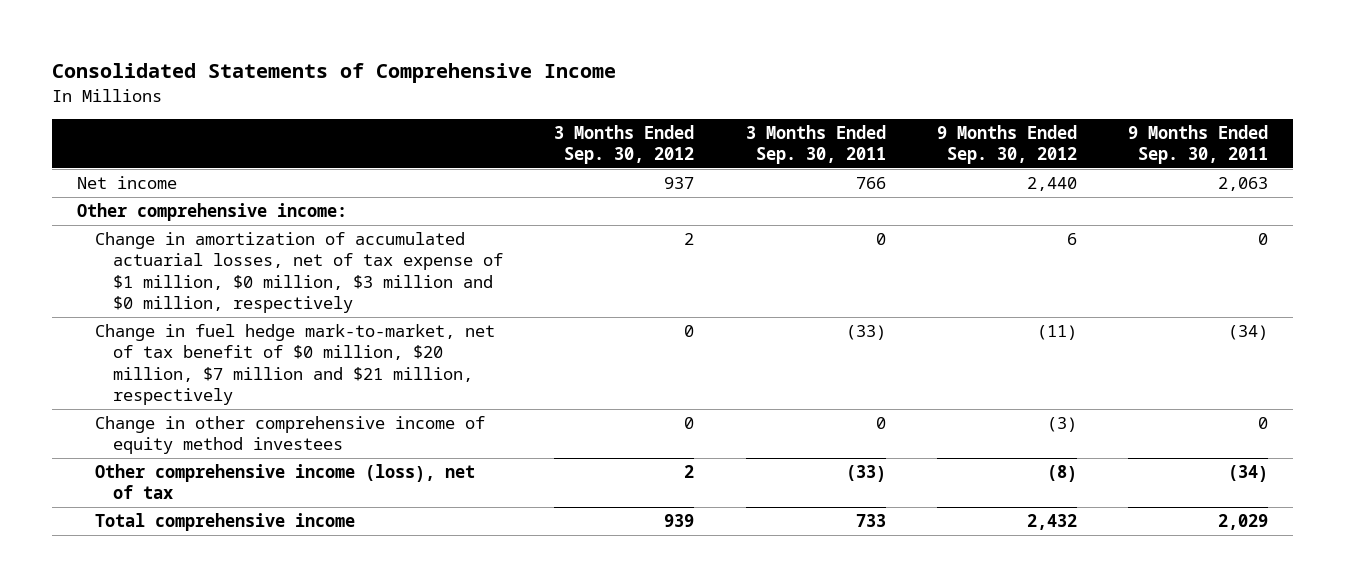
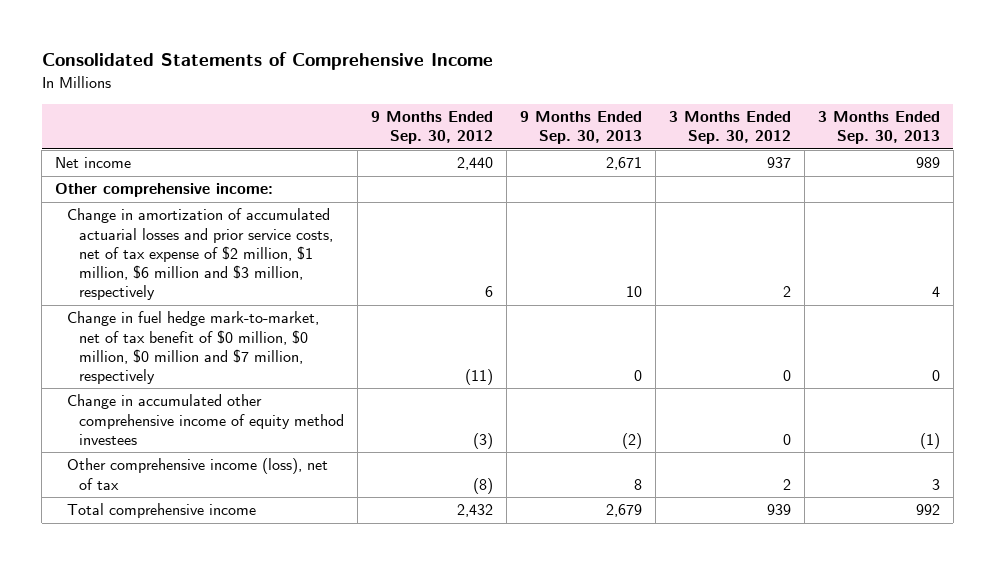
[745,124,886,165] 3 Months Ended Sep. 30, 2011 -> none
[1127,124,1268,165] 9 Months Ended Sep. 30, 2011 -> none
none -> [519,111,642,145] 9 Months Ended Sep. 30, 2013
none -> [817,111,940,145] 3 Months Ended Sep. 30, 2013
[95,231,504,314] Change in amortization of accumulated actuarial losses, net of tax expense of $1 million, $0 million, $3 million and $0 million, respectively -> [66,208,333,301] Change in amortization of accumulated actuarial losses and prior service costs, net of tax expense of $2 million, $1 million, $6 million and $3 million, respectively
[95,323,496,406] Change in fuel hedge mark-to-market, net of tax benefit of $0 million, $20 million, $7 million and $21 million, respectively -> [66,311,319,385] Change in fuel hedge mark-to-market, net of tax benefit of $0 million, $0 million, $0 million and $7 million, respectively
[95,415,486,455] Change in other comprehensive income of equity method investees -> [66,394,344,445] Change in accumulated other comprehensive income of equity method investees

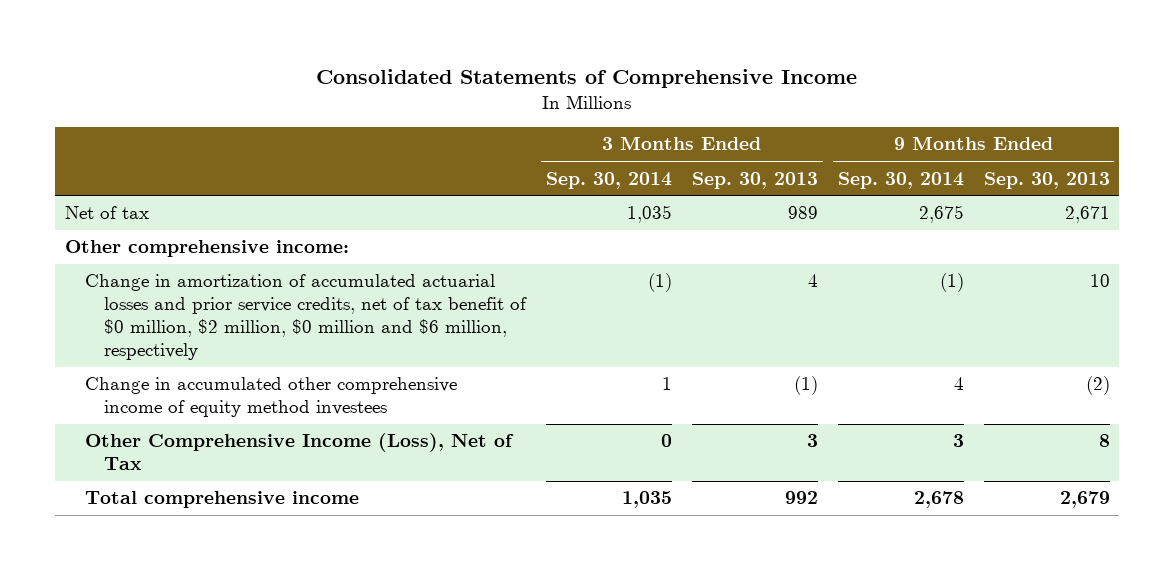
[370,111,493,145] 9 Months Ended Sep. 30, 2012 -> none
[668,111,791,145] 3 Months Ended Sep. 30, 2012 -> none
none -> [546,171,673,189] Sep. 30, 2014
none -> [837,171,964,189] Sep. 30, 2014
[55,157,132,169] Net income -> [65,206,150,220] Net of tax
[66,311,319,385] Change in fuel hedge mark-to-market, net of tax benefit of $0 million, $0 million, $0 million and $7 million, respectively -> none
[66,208,333,301] Change in amortization of accumulated actuarial losses and prior service costs, net of tax expense of $2 million, $1 million, $6 million and $3 million, respectively -> [84,274,528,360] Change in amortization of accumulated actuarial losses and prior service credits, net of tax benefit of $0 million, $2 million, $0 million and $6 million, respectively
[66,458,328,490] Other comprehensive income (loss), net of tax -> [84,433,514,471] Other Comprehensive Income (Loss), Net of Tax

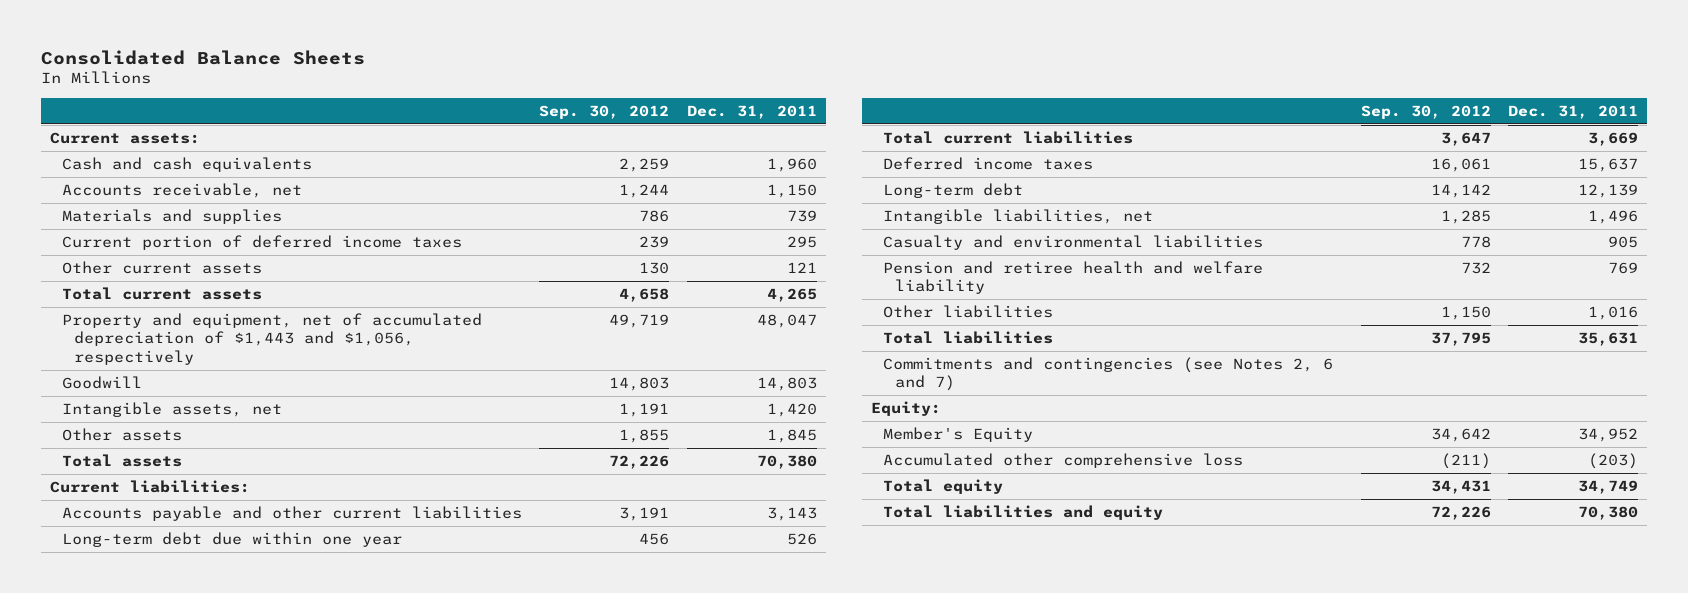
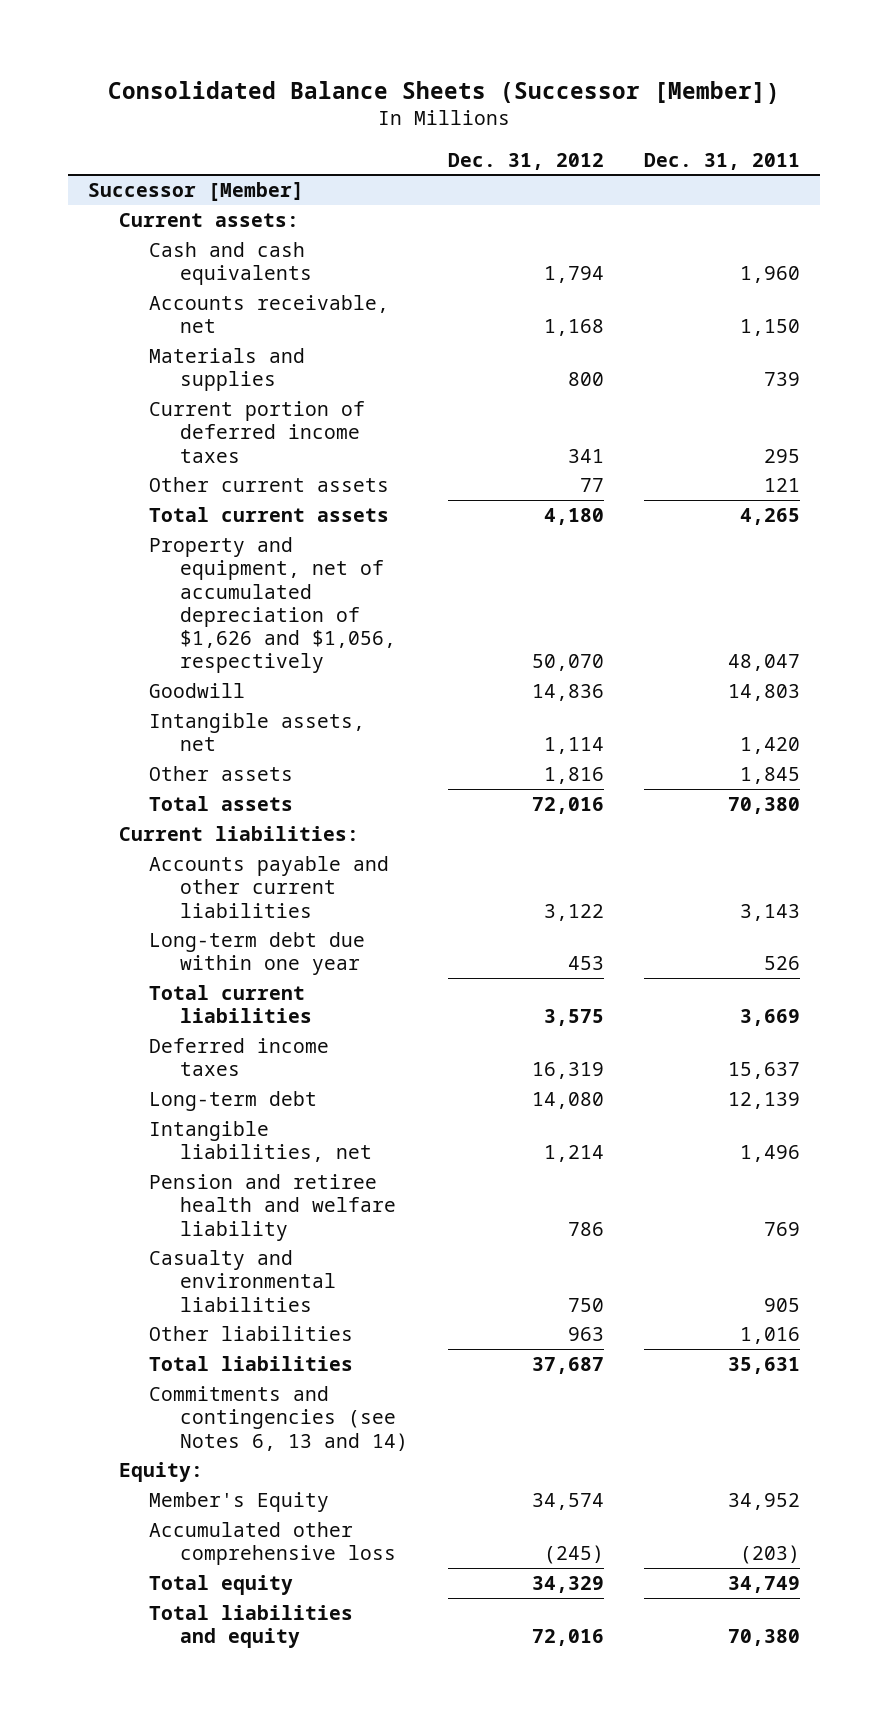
[40,49,365,65] Consolidated Balance Sheets -> [108,80,781,104] Consolidated Balance Sheets (Successor [Member])
[539,105,670,120] Sep. 30, 2012 -> none
none -> [447,152,604,170] Dec. 31, 2012
none -> [88,182,305,202] Successor [Member]
[61,313,482,365] Property and equipment, net of accumulated depreciation of $1,443 and $1,056, respectively -> [149,537,396,674] Property and equipment, net of accumulated depreciation of $1,626 and $1,056, respectively
[883,235,1264,251] Casualty and environmental liabilities -> none
none -> [149,1250,336,1312] Casualty and environmental liabilities
[883,357,1334,392] Commitments and contingencies (see Notes 2, 6 and 7) -> [149,1386,408,1451] Commitments and contingencies (see Notes 6, 13 and 14)

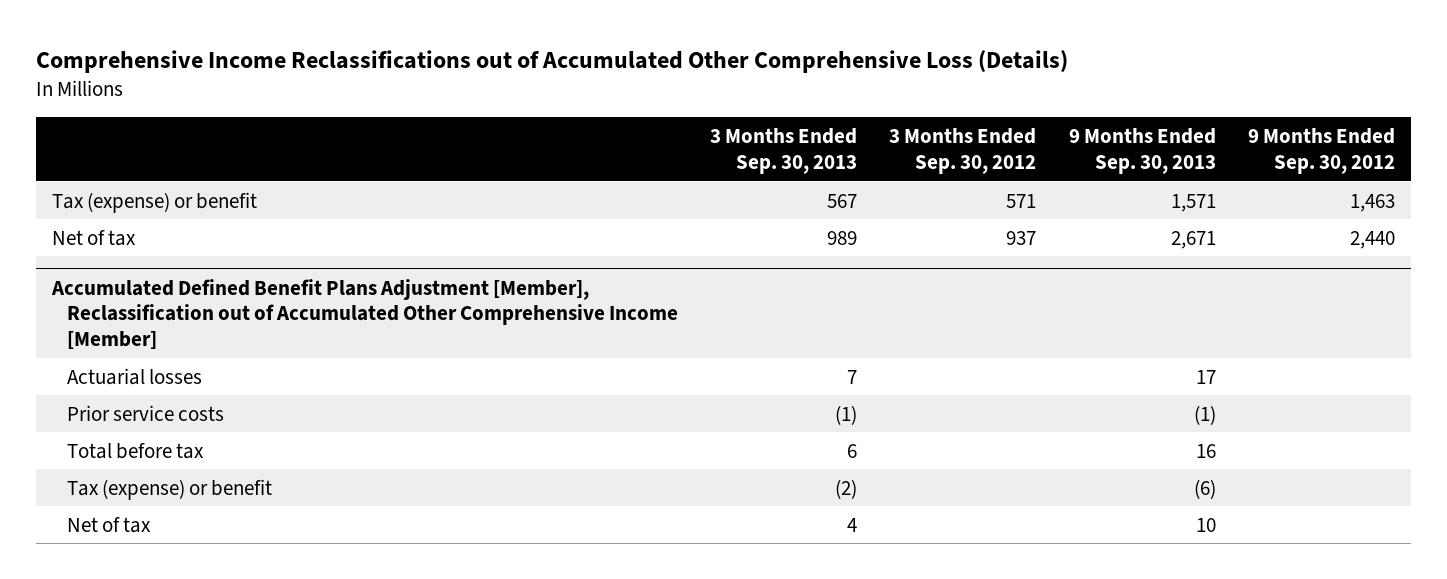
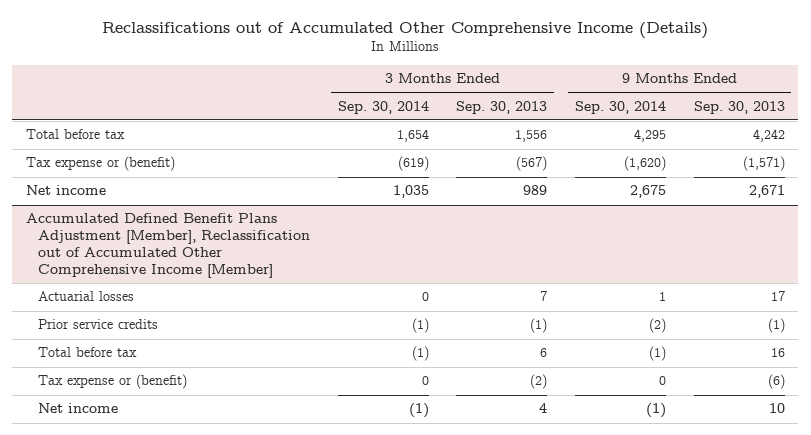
[35,50,1068,74] Comprehensive Income Reclassifications out of Accumulated Other Comprehensive Loss (Details) -> [102,22,709,40] Reclassifications out of Accumulated Other Comprehensive Income (Details)
[889,127,1037,174] 3 Months Ended Sep. 30, 2012 -> none
[1247,127,1395,174] 9 Months Ended Sep. 30, 2012 -> none
none -> [337,100,429,114] Sep. 30, 2014
none -> [574,100,666,114] Sep. 30, 2014
none -> [26,129,126,140] Total before tax
[51,191,257,213] Tax (expense) or benefit -> [26,156,176,172] Tax expense or (benefit)
[826,193,857,208] 567 -> [516,156,548,172] (567)
[1170,193,1216,212] 1,571 -> [742,156,785,172] (1,571)
[51,229,136,246] Net of tax -> [26,185,107,196] Net income
[66,404,224,421] Prior service costs -> [38,319,159,330] Prior service credits
[66,478,272,500] Tax (expense) or benefit -> [38,374,188,390] Tax expense or (benefit)
[66,516,151,533] Net of tax -> [38,403,119,414] Net income

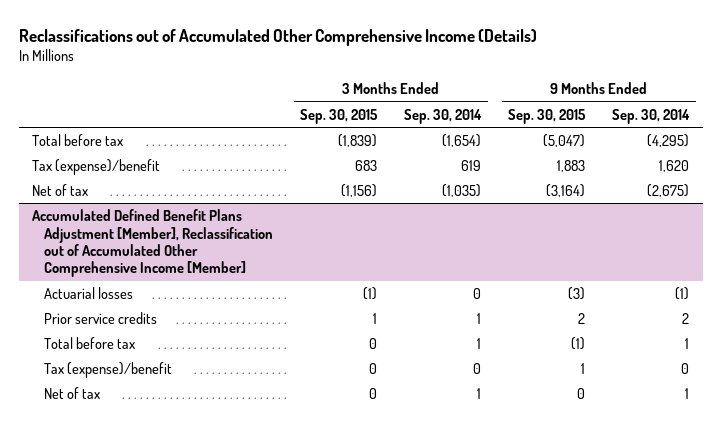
[456,100,548,114] Sep. 30, 2013 -> none
[693,100,785,114] Sep. 30, 2013 -> none
none -> [300,108,379,124] Sep. 30, 2015
none -> [508,108,587,124] Sep. 30, 2015
[396,129,429,143] 1,654 -> [442,134,482,148] (1,654)
[633,129,666,143] 4,295 -> [647,134,690,148] (4,295)
[26,156,176,172] Tax expense or (benefit) -> [32,159,161,176] Tax (expense)/benefit
[397,156,429,172] (619) -> [461,160,482,172] 619
[623,156,666,172] (1,620) -> [659,160,690,173] 1,620
[26,185,107,196] Net income -> [32,184,89,197] Net of tax
[392,185,429,199] 1,035 -> [442,184,482,198] (1,035)
[629,185,666,199] 2,675 -> [647,184,690,198] (2,675)
[658,292,666,302] 1 -> [675,287,690,301] (1)
[411,318,429,334] (1) -> [477,313,482,325] 1
[648,318,666,334] (2) -> [682,313,690,325] 2
[411,346,429,362] (1) -> [477,338,482,350] 1
[648,346,666,362] (1) -> [685,338,690,350] 1
[38,374,188,390] Tax expense or (benefit) -> [44,362,173,379] Tax (expense)/benefit
[38,403,119,414] Net income -> [44,387,101,400] Net of tax
[408,403,429,419] (1) -> [477,388,482,400] 1
[645,403,666,419] (1) -> [685,388,690,400] 1

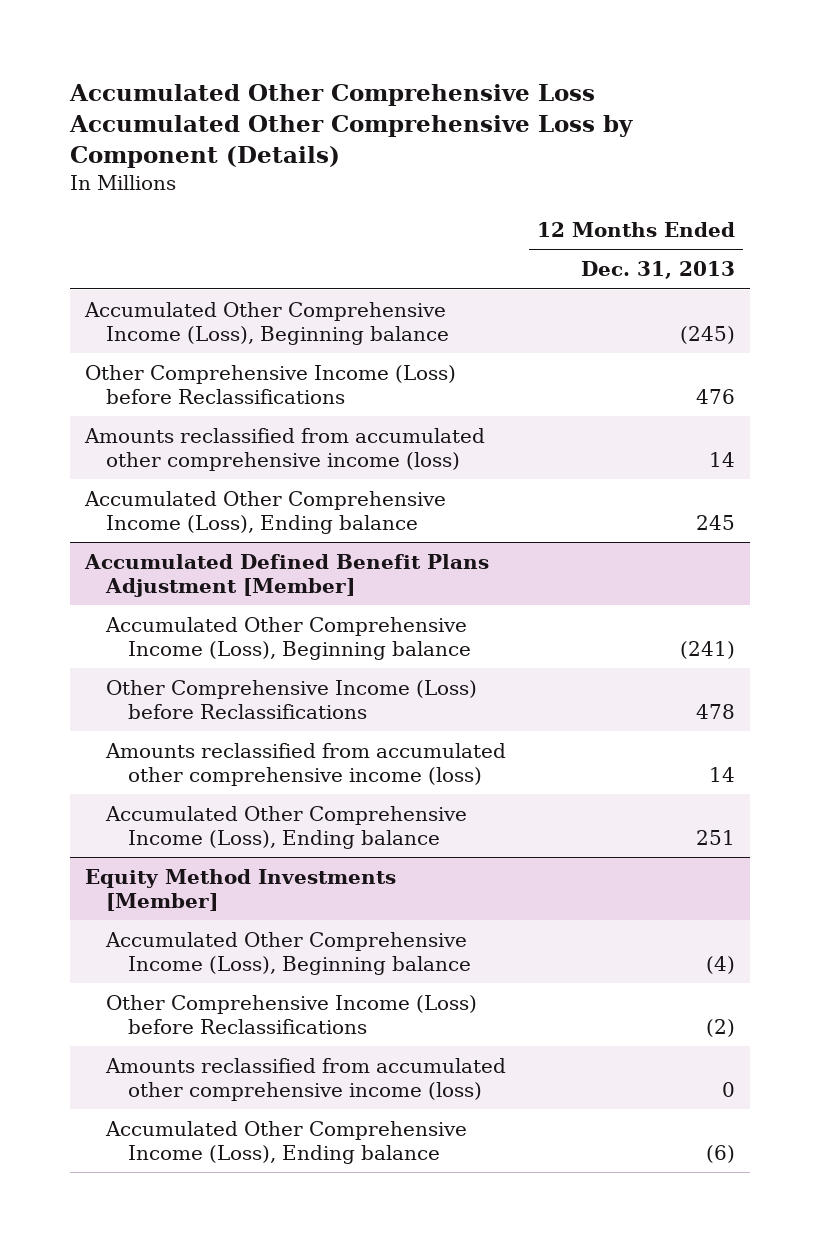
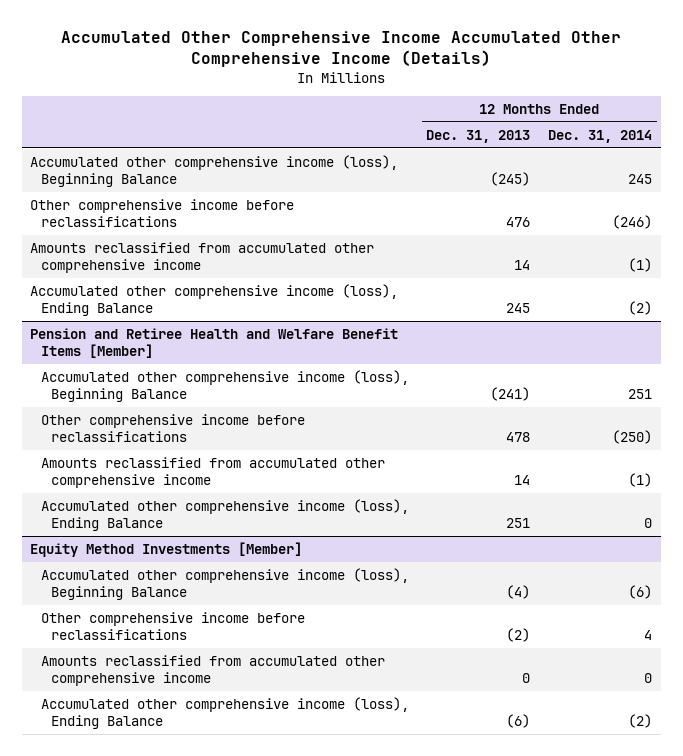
[68,83,633,168] Accumulated Other Comprehensive Loss Accumulated Other Comprehensive Loss by Component (Details) -> [61,30,622,68] Accumulated Other Comprehensive Income Accumulated Other Comprehensive Income (Details)
none -> [548,129,653,143] Dec. 31, 2014
[84,553,490,597] Accumulated Defined Benefit Plans Adjustment [Member] -> none
[84,301,450,345] Accumulated Other Comprehensive Income (Loss), Beginning balance -> [30,154,399,188] Accumulated other comprehensive income (loss), Beginning Balance
[85,364,457,404] Other Comprehensive Income (Loss) before Reclassifications -> [30,198,295,228] Other comprehensive income before reclassifications
[84,427,486,471] Amounts reclassified from accumulated other comprehensive income (loss) -> [30,241,375,274] Amounts reclassified from accumulated other comprehensive income
[84,490,447,534] Accumulated Other Comprehensive Income (Loss), Ending balance -> [30,283,399,317] Accumulated other comprehensive income (loss), Ending Balance
none -> [30,327,399,359] Pension and Retiree Health and Welfare Benefit Items [Member]
[105,616,471,660] Accumulated Other Comprehensive Income (Loss), Beginning balance -> [40,369,409,403] Accumulated other comprehensive income (loss), Beginning Balance
[106,679,478,719] Other Comprehensive Income (Loss) before Reclassifications -> [40,413,305,443] Other comprehensive income before reclassifications
[105,742,507,786] Amounts reclassified from accumulated other comprehensive income (loss) -> [40,456,385,489] Amounts reclassified from accumulated other comprehensive income
[105,805,468,849] Accumulated Other Comprehensive Income (Loss), Ending balance -> [40,498,409,532] Accumulated other comprehensive income (loss), Ending Balance
[105,931,471,975] Accumulated Other Comprehensive Income (Loss), Beginning balance -> [40,567,409,601] Accumulated other comprehensive income (loss), Beginning Balance
[106,994,478,1034] Other Comprehensive Income (Loss) before Reclassifications -> [40,611,305,641] Other comprehensive income before reclassifications
[105,1057,507,1101] Amounts reclassified from accumulated other comprehensive income (loss) -> [40,654,385,687] Amounts reclassified from accumulated other comprehensive income
[105,1120,468,1164] Accumulated Other Comprehensive Income (Loss), Ending balance -> [40,696,409,730] Accumulated other comprehensive income (loss), Ending Balance

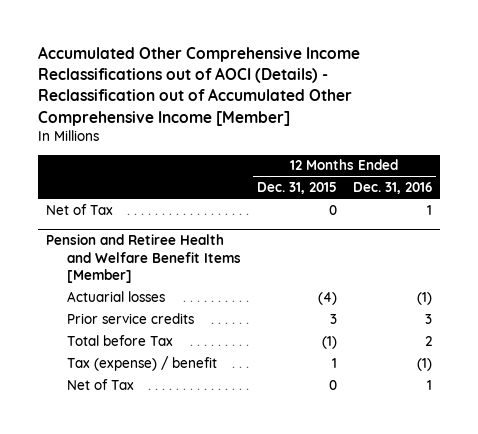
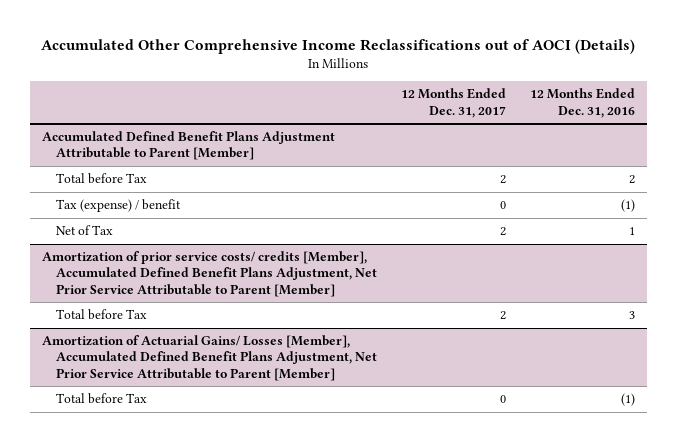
[37,46,360,126] Accumulated Other Comprehensive Income Reclassifications out of AOCI (Details) - Reclassification out of Accumulated Other Comprehensive Income [Member] -> [41,39,636,55] Accumulated Other Comprehensive Income Reclassifications out of AOCI (Details)
[256,182,337,195] Dec. 31, 2015 -> none
none -> [400,88,506,118] 12 Months Ended Dec. 31, 2017
[45,203,113,215] Net of Tax -> none
[67,290,166,302] Actuarial losses -> none
[67,312,195,324] Prior service credits -> none
[45,234,242,283] Pension and Retiree Health and Welfare Benefit Items [Member] -> [41,131,335,161] Accumulated Defined Benefit Plans Adjustment Attributable to Parent [Member]
none -> [41,251,377,297] Amortization of prior service costs/ credits [Member], Accumulated Defined Benefit Plans Adjustment, Net Prior Service Attributable to Parent [Member]
none -> [55,309,147,321] Total before Tax
none -> [41,335,377,381] Amortization of Actuarial Gains/ Losses [Member], Accumulated Defined Benefit Plans Adjustment, Net Prior Service Attributable to Parent [Member]
none -> [55,393,147,405] Total before Tax

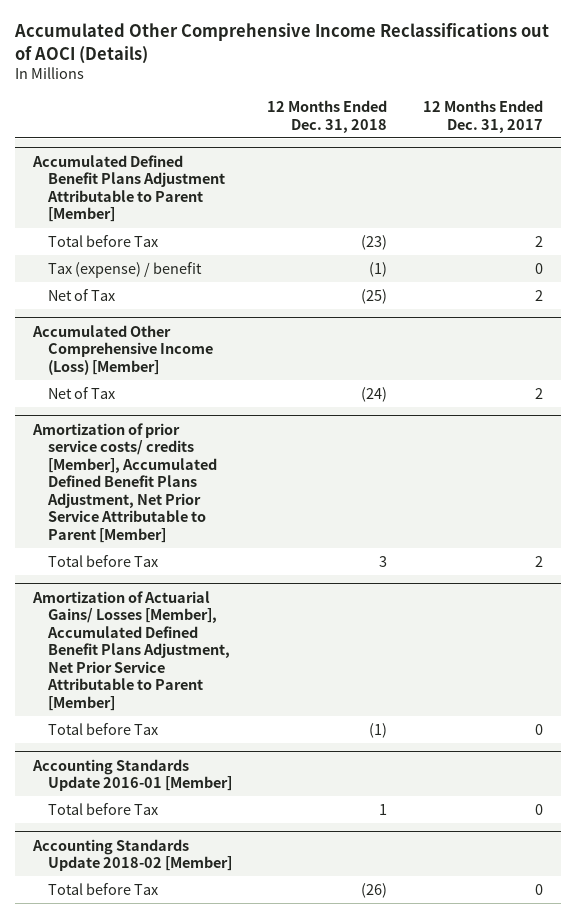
[530,88,636,118] 12 Months Ended Dec. 31, 2016 -> none
none -> [267,99,388,133] 12 Months Ended Dec. 31, 2018
none -> [31,324,214,375] Accumulated Other Comprehensive Income (Loss) [Member]
none -> [48,386,116,399] Net of Tax
none -> [31,758,233,792] Accounting Standards Update 2016-01 [Member]
none -> [48,802,159,815] Total before Tax
none -> [31,838,233,872] Accounting Standards Update 2018-02 [Member]
none -> [48,882,159,895] Total before Tax

